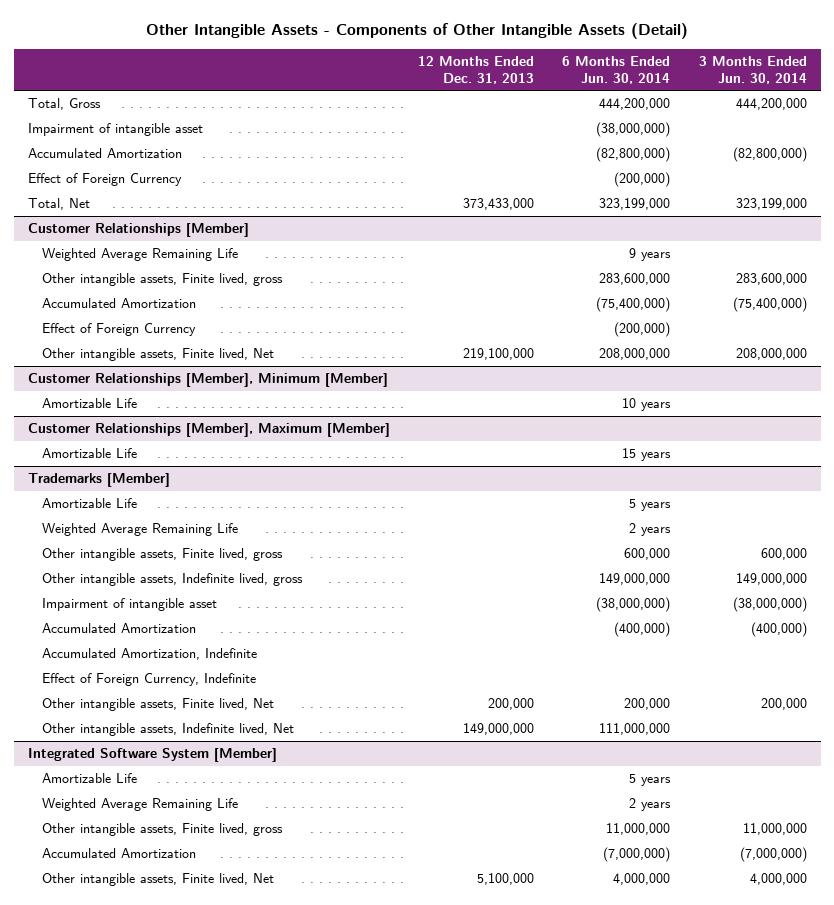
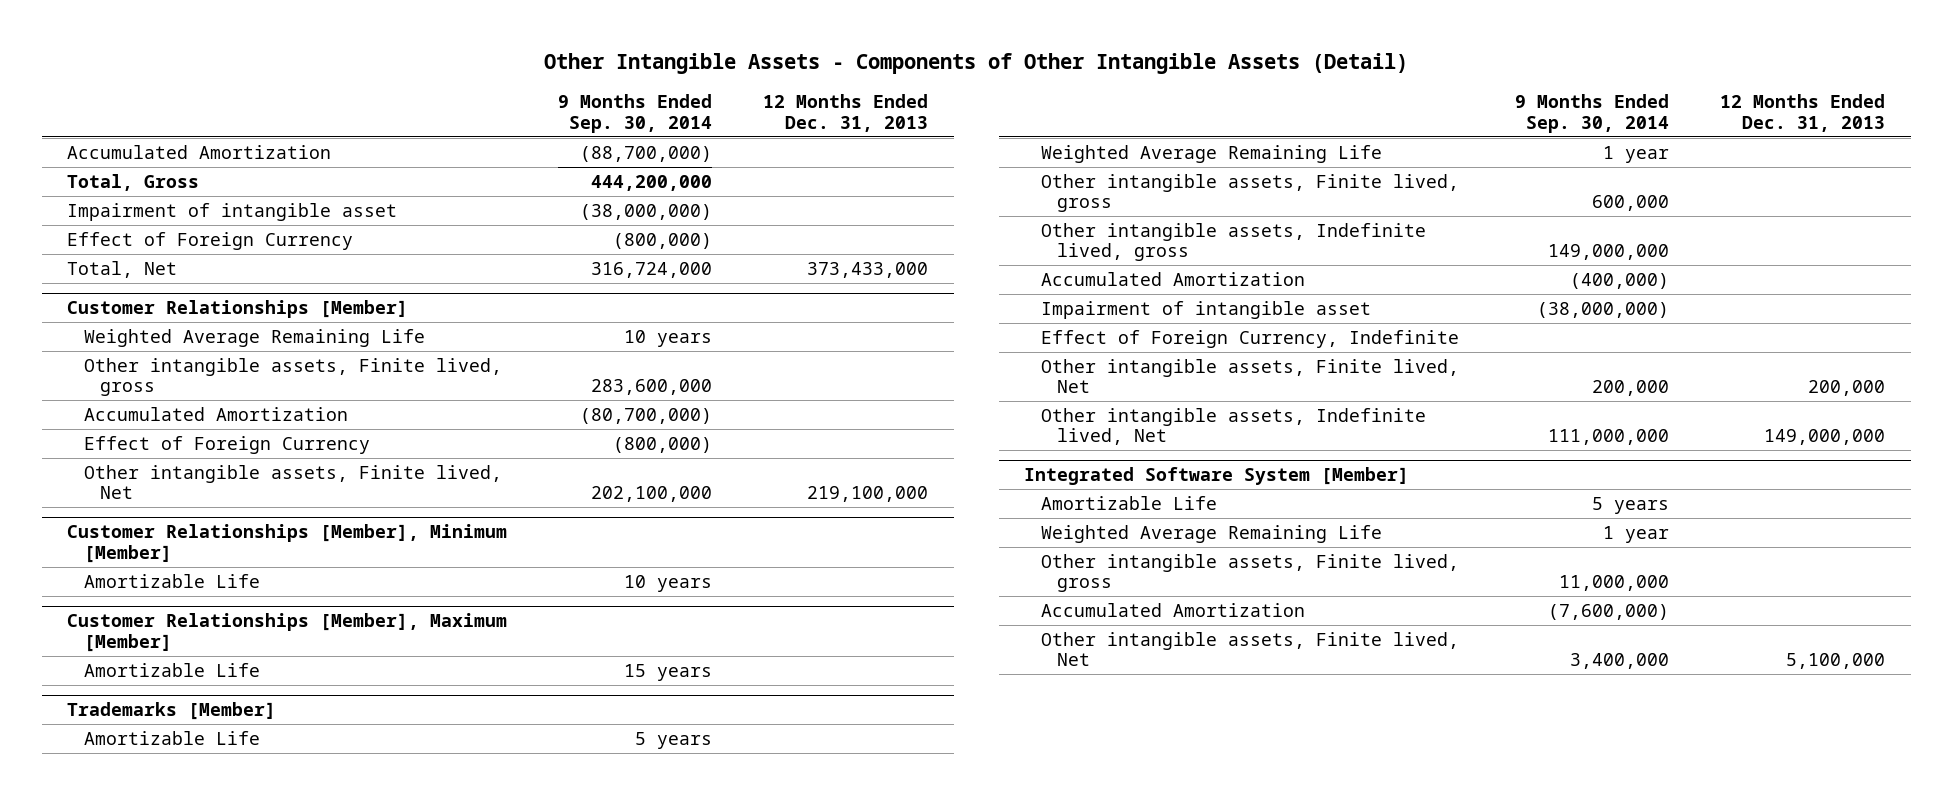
[562,56,671,84] 6 Months Ended Jun. 30, 2014 -> none
[698,56,807,84] 3 Months Ended Jun. 30, 2014 -> none
none -> [558,94,713,133] 9 Months Ended Sep. 30, 2014
[27,148,182,159] Accumulated Amortization -> [67,144,332,159] Accumulated Amortization
[42,648,258,661] Accumulated Amortization, Indefinite -> none
[42,598,218,612] Impairment of intangible asset -> [1040,300,1371,319] Impairment of intangible asset

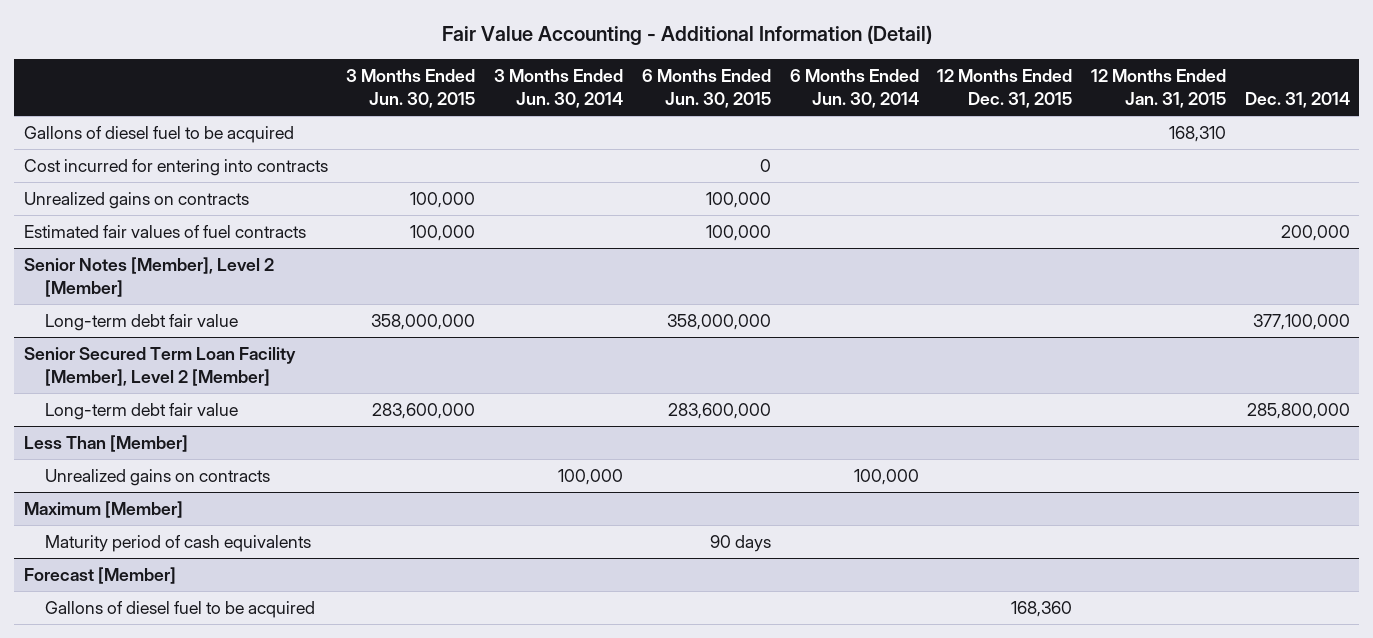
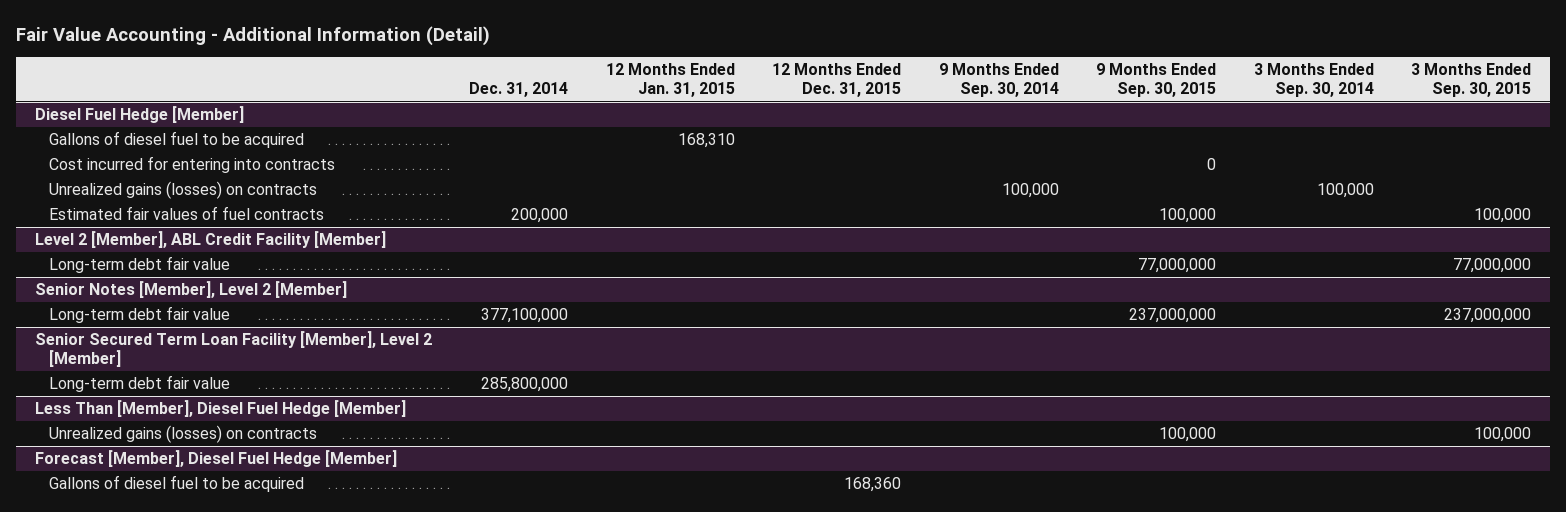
[346,69,476,108] 3 Months Ended Jun. 30, 2015 -> none
[494,69,624,108] 3 Months Ended Jun. 30, 2014 -> none
[641,69,771,108] 6 Months Ended Jun. 30, 2015 -> none
[789,69,919,108] 6 Months Ended Jun. 30, 2014 -> none
none -> [938,63,1059,98] 9 Months Ended Sep. 30, 2014
none -> [1096,63,1217,98] 9 Months Ended Sep. 30, 2015
none -> [1253,63,1374,98] 3 Months Ended Sep. 30, 2014
none -> [1411,63,1532,98] 3 Months Ended Sep. 30, 2015
none -> [34,106,244,124] Diesel Fuel Hedge [Member]
[23,192,249,210] Unrealized gains on contracts -> [49,181,318,200] Unrealized gains (losses) on contracts
none -> [34,231,386,249] Level 2 [Member], ABL Credit Facility [Member]
none -> [49,256,231,274] Long-term debt fair value
[23,501,183,519] Maximum [Member] -> none
[44,535,311,553] Maturity period of cash equivalents -> none
[23,435,188,453] Less Than [Member] -> [34,400,406,418] Less Than [Member], Diesel Fuel Hedge [Member]
[44,469,270,487] Unrealized gains on contracts -> [49,425,318,444] Unrealized gains (losses) on contracts
[23,567,176,585] Forecast [Member] -> [34,450,397,468] Forecast [Member], Diesel Fuel Hedge [Member]

